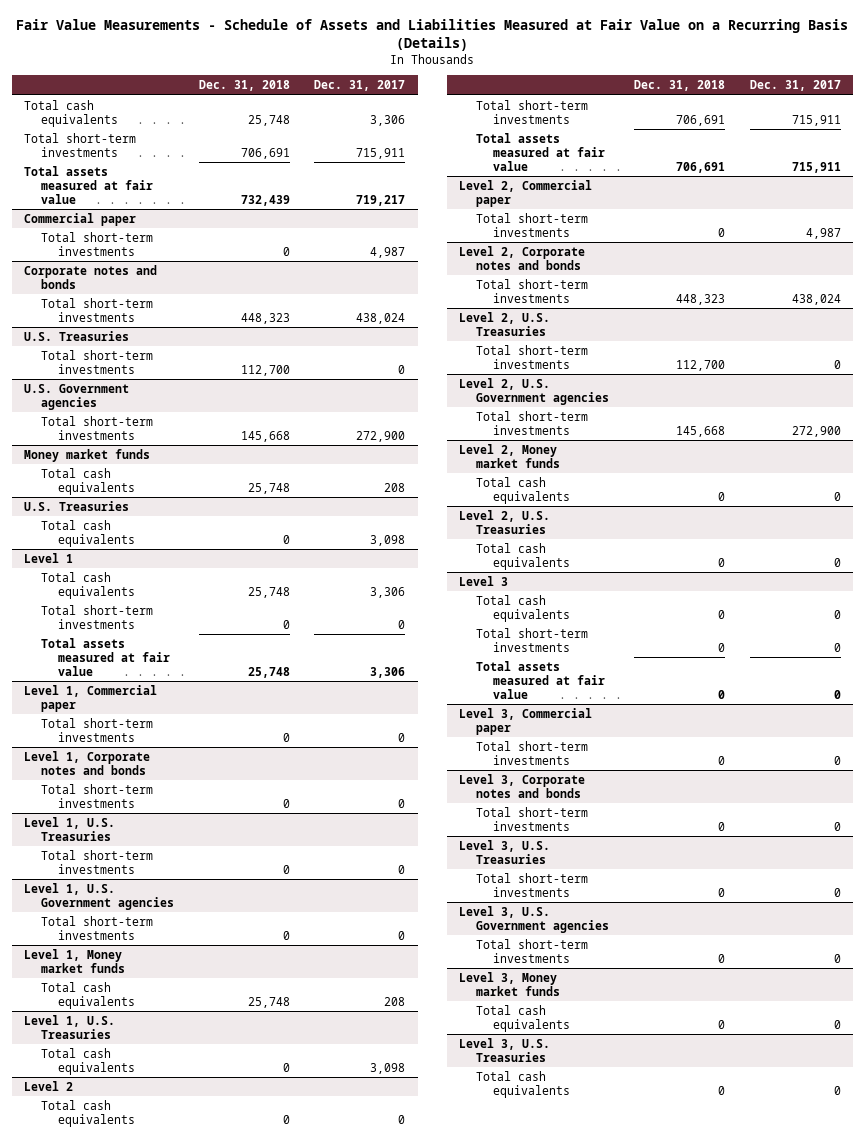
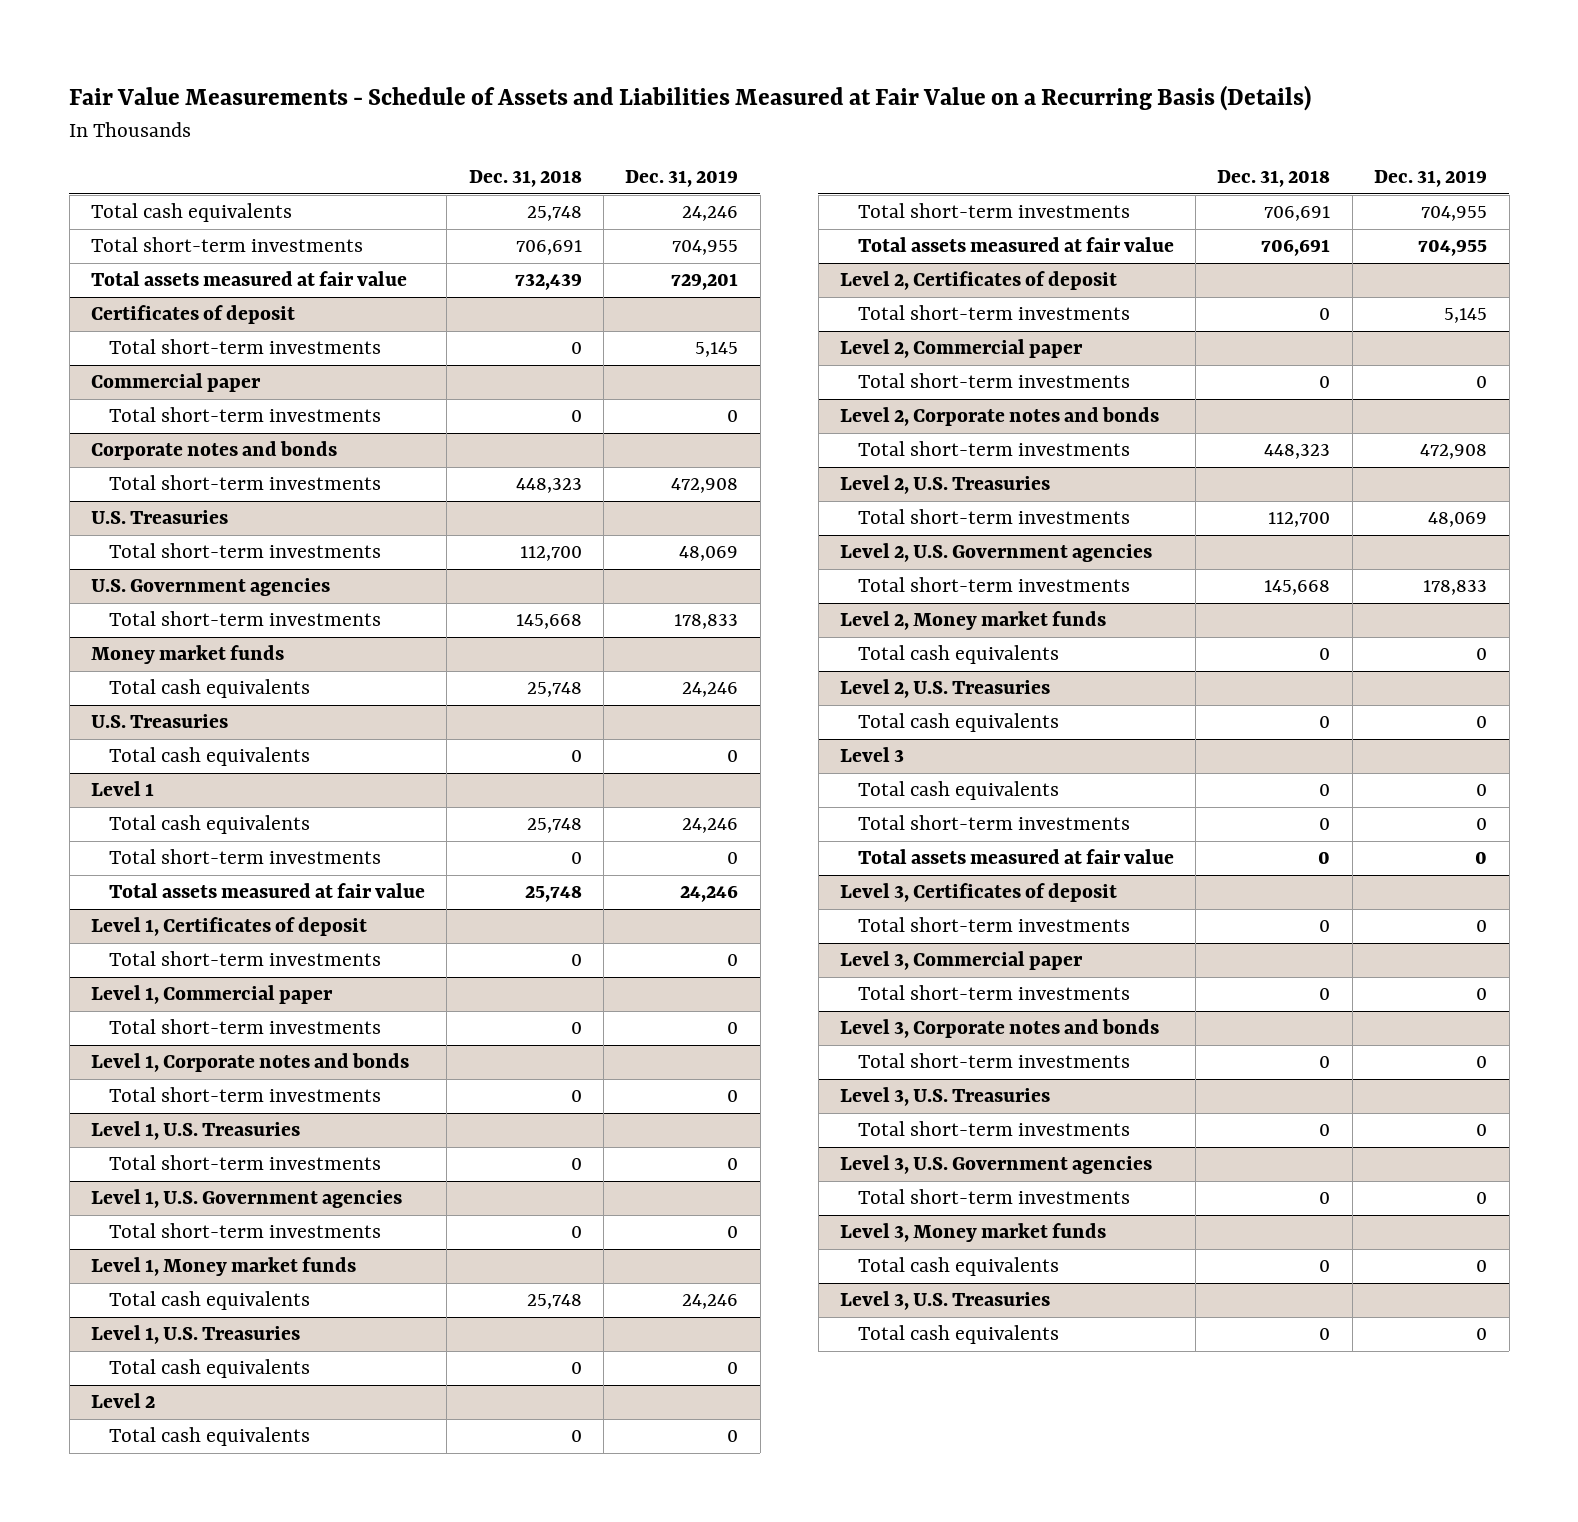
[314,80,406,92] Dec. 31, 2017 -> none
none -> [625,170,739,188] Dec. 31, 2019
none -> [91,305,296,325] Certificates of deposit
none -> [108,339,381,355] Total short-term investments
none -> [91,917,368,937] Level 1, Certificates of deposit
none -> [108,951,381,967] Total short-term investments
none -> [840,271,1118,291] Level 2, Certificates of deposit
none -> [857,305,1130,321] Total short-term investments
none -> [840,883,1118,903] Level 3, Certificates of deposit
none -> [857,917,1130,933] Total short-term investments

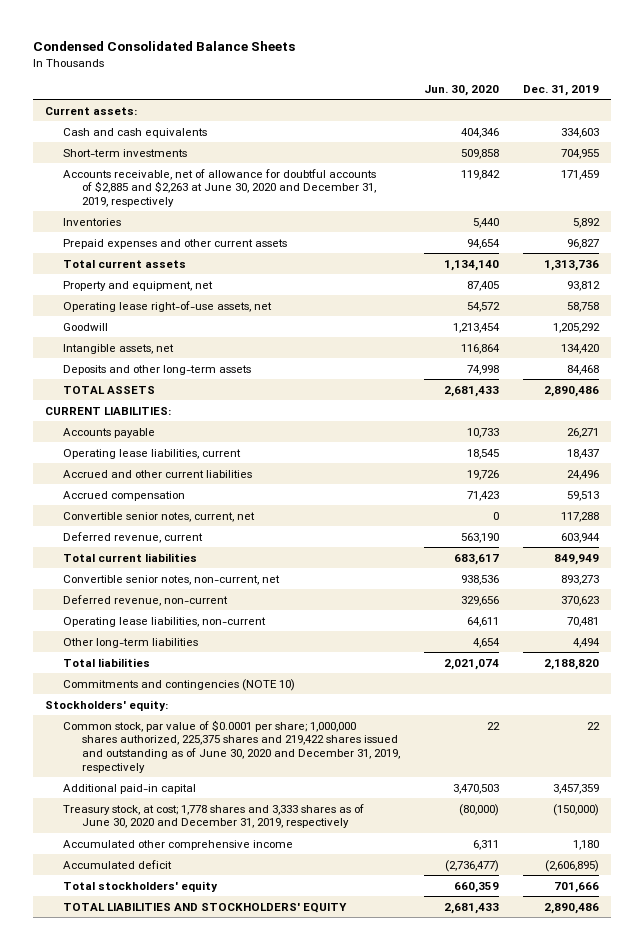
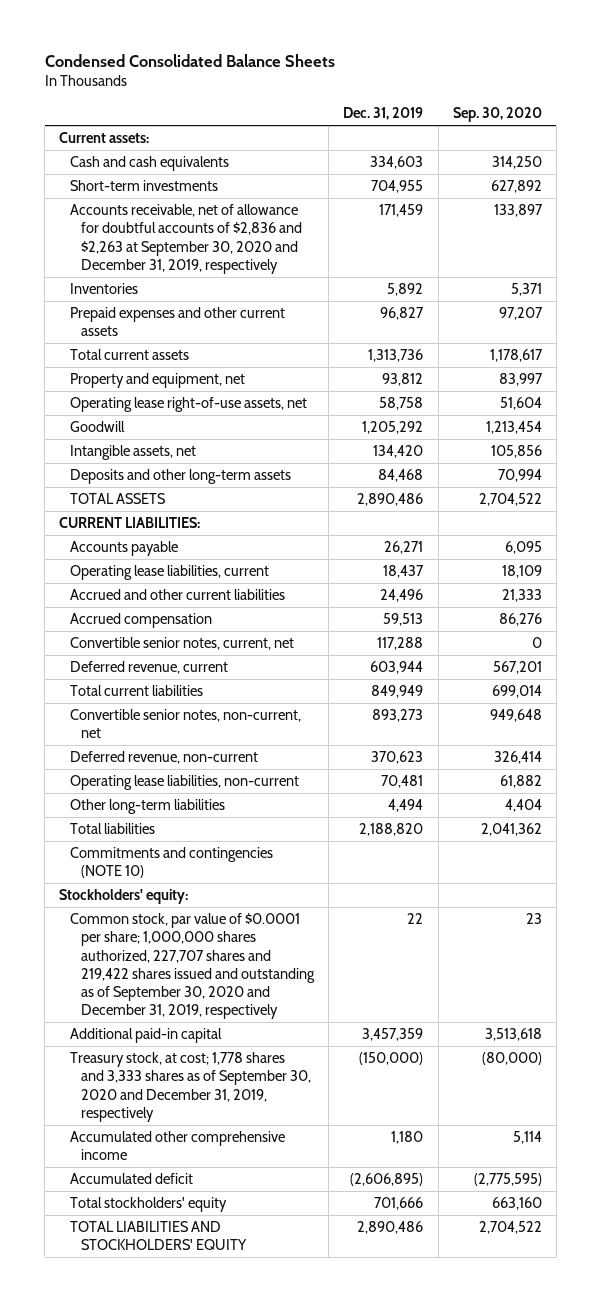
[423,84,499,96] Jun. 30, 2020 -> none
none -> [452,107,542,123] Sep. 30, 2020
[63,168,377,208] Accounts receivable, net of allowance for doubtful accounts of $2,885 and $2,263 at June 30, 2020 and December 31, 2019, respectively -> [70,204,303,274] Accounts receivable, net of allowance for doubtful accounts of $2,836 and $2,263 at September 30, 2020 and December 31, 2019, respectively
[63,719,400,773] Common stock, par value of $0.0001 per share; 1,000,000 shares authorized, 225,375 shares and 219,422 shares issued and outstanding as of June 30, 2020 and December 31, 2019, respectively -> [70,913,316,1020] Common stock, par value of $0.0001 per share; 1,000,000 shares authorized, 227,707 shares and 219,422 shares issued and outstanding as of September 30, 2020 and December 31, 2019, respectively
[63,803,365,829] Treasury stock, at cost; 1,778 shares and 3,333 shares as of June 30, 2020 and December 31, 2019, respectively -> [70,1052,312,1122] Treasury stock, at cost; 1,778 shares and 3,333 shares as of September 30, 2020 and December 31, 2019, respectively

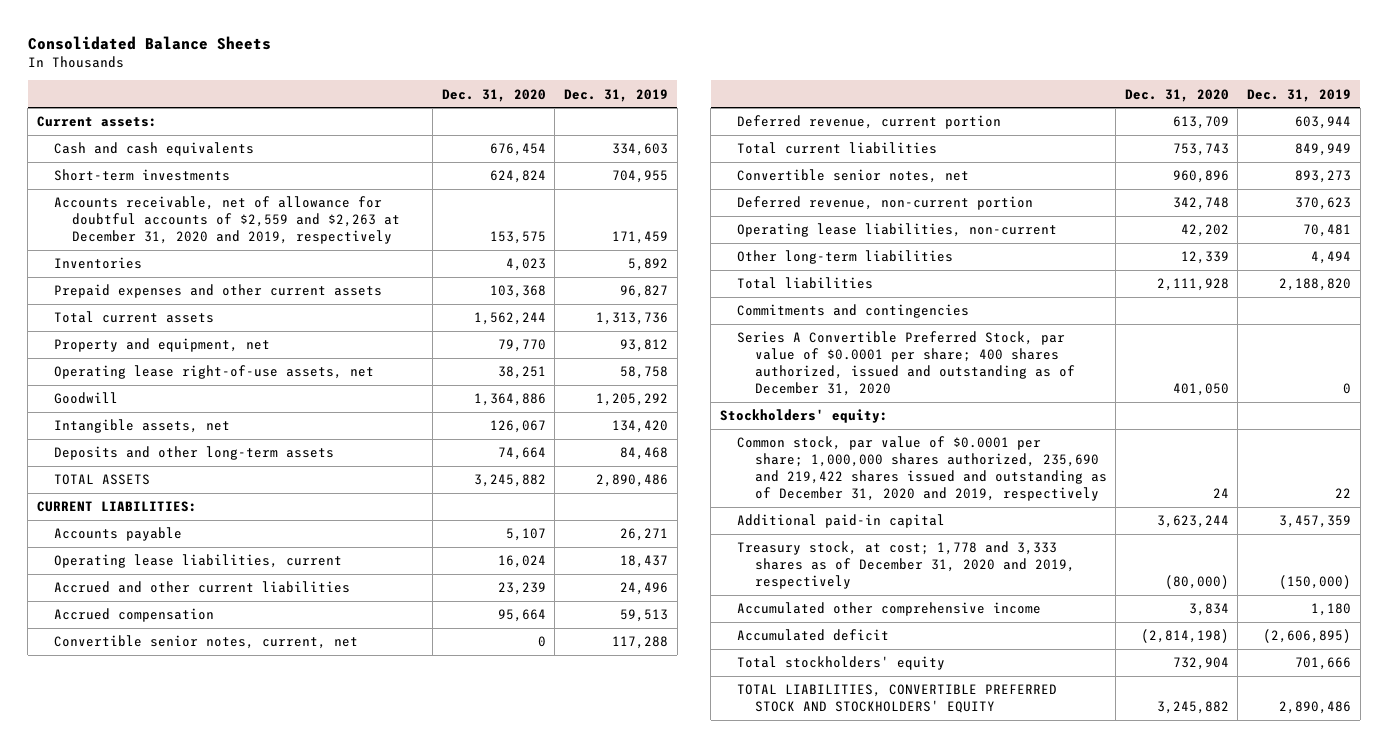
[44,53,335,67] Condensed Consolidated Balance Sheets -> [27,35,271,50] Consolidated Balance Sheets
[452,107,542,123] Sep. 30, 2020 -> none
none -> [441,88,546,102] Dec. 31, 2020
[70,204,303,274] Accounts receivable, net of allowance for doubtful accounts of $2,836 and $2,263 at September 30, 2020 and December 31, 2019, respectively -> [54,196,400,244] Accounts receivable, net of allowance for doubtful accounts of $2,559 and $2,263 at December 31, 2020 and 2019, respectively
[70,661,229,675] Deferred revenue, current -> [737,115,1002,130] Deferred revenue, current portion
[70,709,302,739] Convertible senior notes, non-current, net -> [737,169,970,184] Convertible senior notes, net
[70,751,259,765] Deferred revenue, non-current -> [737,196,1034,211] Deferred revenue, non-current portion
[70,847,274,879] Commitments and contingencies (NOTE 10) -> [737,304,970,319] Commitments and contingencies
none -> [737,331,1075,396] Series A Convertible Preferred Stock, par value of $0.0001 per share; 400 shares authorized, issued and outstanding as of December 31, 2020
[70,913,316,1020] Common stock, par value of $0.0001 per share; 1,000,000 shares authorized, 227,707 shares and 219,422 shares issued and outstanding as of September 30, 2020 and December 31, 2019, respectively -> [737,436,1107,501] Common stock, par value of $0.0001 per share; 1,000,000 shares authorized, 235,690 and 219,422 shares issued and outstanding as of December 31, 2020 and 2019, respectively
[70,1052,312,1122] Treasury stock, at cost; 1,778 shares and 3,333 shares as of September 30, 2020 and December 31, 2019, respectively -> [737,541,1075,589] Treasury stock, at cost; 1,778 and 3,333 shares as of December 31, 2020 and 2019, respectively
[70,1221,248,1251] TOTAL LIABILITIES AND STOCKHOLDERS' EQUITY -> [737,684,1058,714] TOTAL LIABILITIES, CONVERTIBLE PREFERRED STOCK AND STOCKHOLDERS' EQUITY

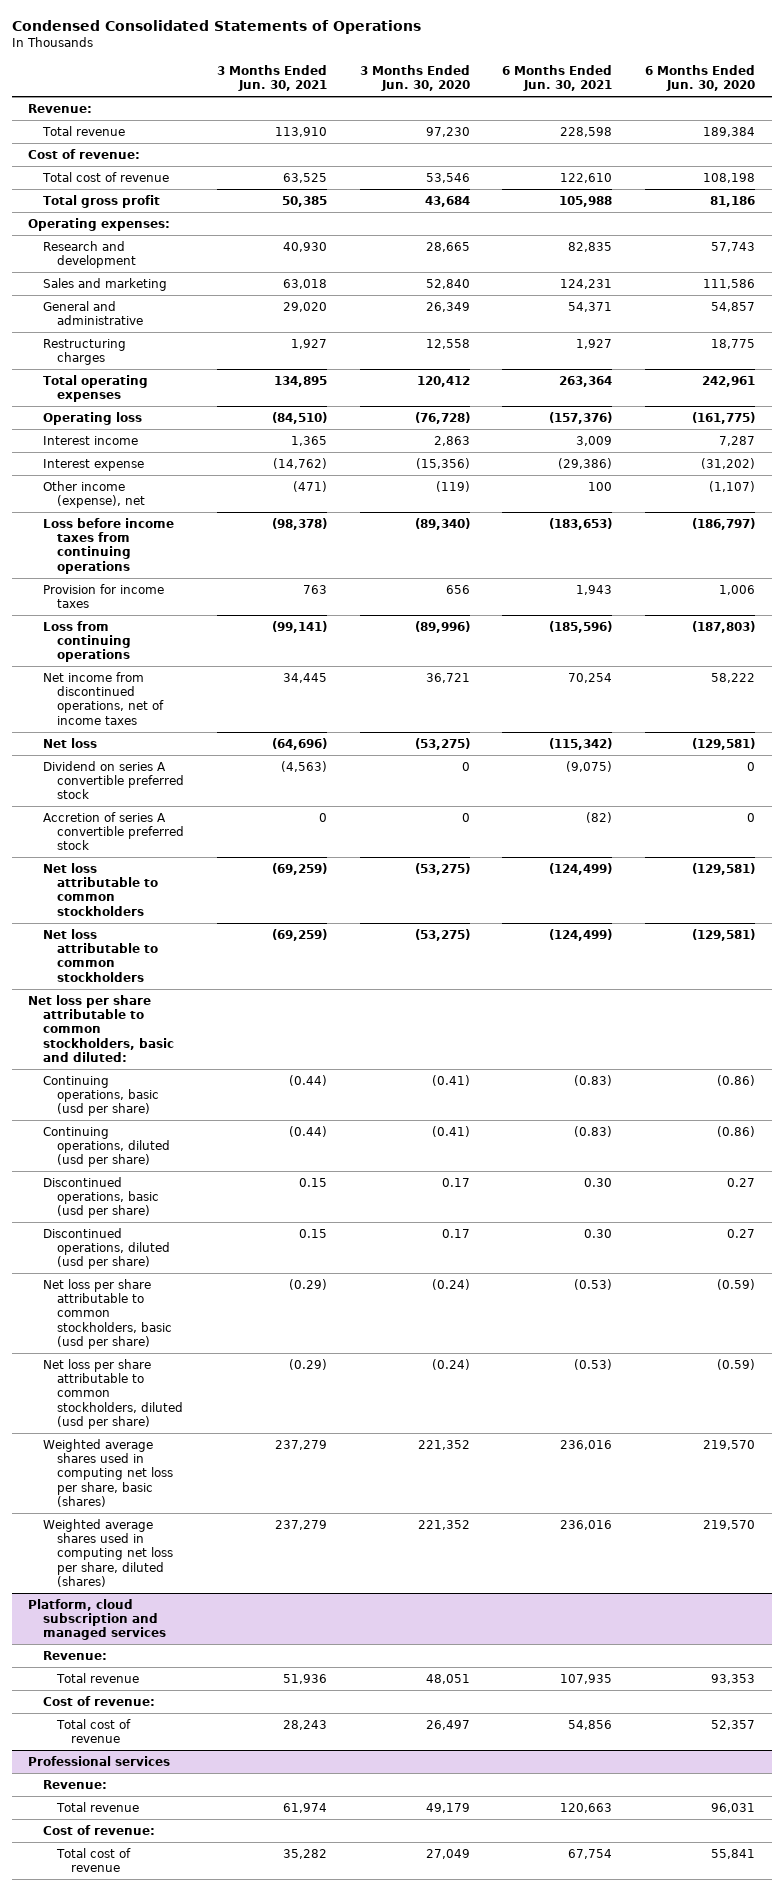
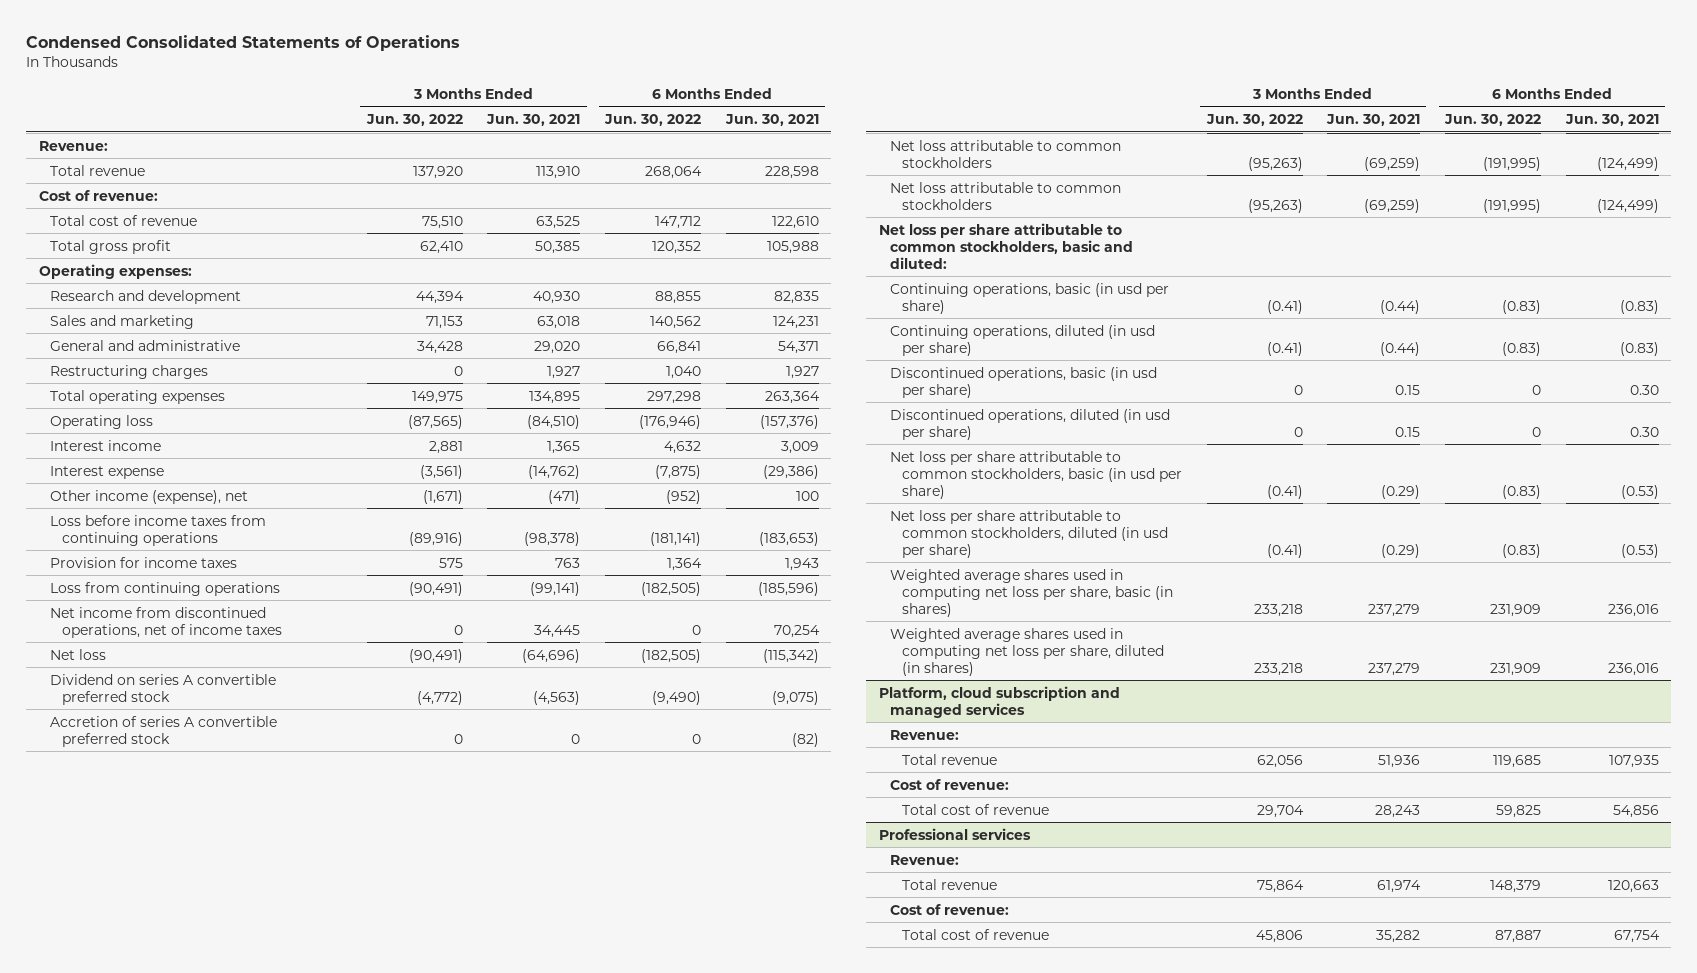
[359,64,470,92] 3 Months Ended Jun. 30, 2020 -> none
[645,64,756,92] 6 Months Ended Jun. 30, 2020 -> none
none -> [365,113,463,126] Jun. 30, 2022
none -> [604,113,702,126] Jun. 30, 2022
[42,1075,160,1117] Continuing operations, basic (usd per share) -> [890,282,1170,314] Continuing operations, basic (in usd per share)
[42,1126,171,1168] Continuing operations, diluted (usd per share) -> [890,324,1156,356] Continuing operations, diluted (in usd per share)
[42,1176,160,1219] Discontinued operations, basic (usd per share) -> [890,366,1158,398] Discontinued operations, basic (in usd per share)
[42,1227,171,1270] Discontinued operations, diluted (usd per share) -> [890,408,1171,440] Discontinued operations, diluted (in usd per share)
[42,1278,173,1349] Net loss per share attributable to common stockholders, basic (usd per share) -> [890,450,1182,499] Net loss per share attributable to common stockholders, basic (in usd per share)
[42,1358,184,1429] Net loss per share attributable to common stockholders, diluted (usd per share) -> [890,509,1168,558] Net loss per share attributable to common stockholders, diluted (in usd per share)
[42,1438,174,1507] Weighted average shares used in computing net loss per share, basic (shares) -> [890,568,1173,617] Weighted average shares used in computing net loss per share, basic (in shares)
[42,1518,174,1587] Weighted average shares used in computing net loss per share, diluted (shares) -> [890,627,1164,676] Weighted average shares used in computing net loss per share, diluted (in shares)

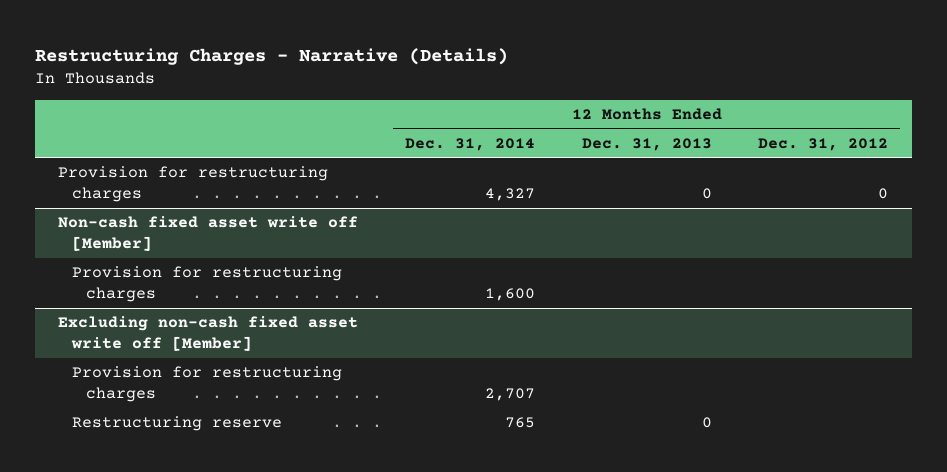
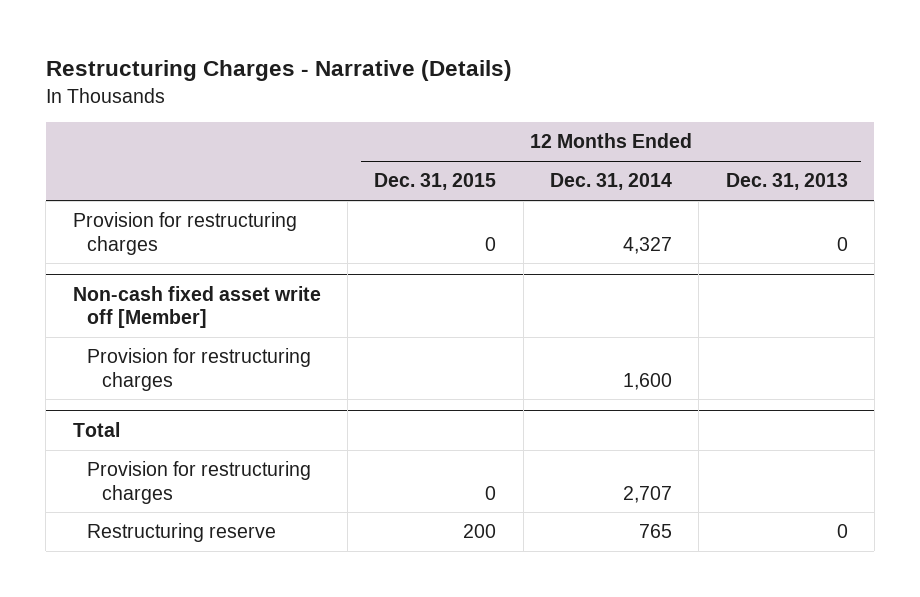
[758,137,889,151] Dec. 31, 2012 -> none
none -> [374,173,497,191] Dec. 31, 2015
[58,316,359,352] Excluding non-cash fixed asset write off [Member] -> [72,421,120,437] Total

